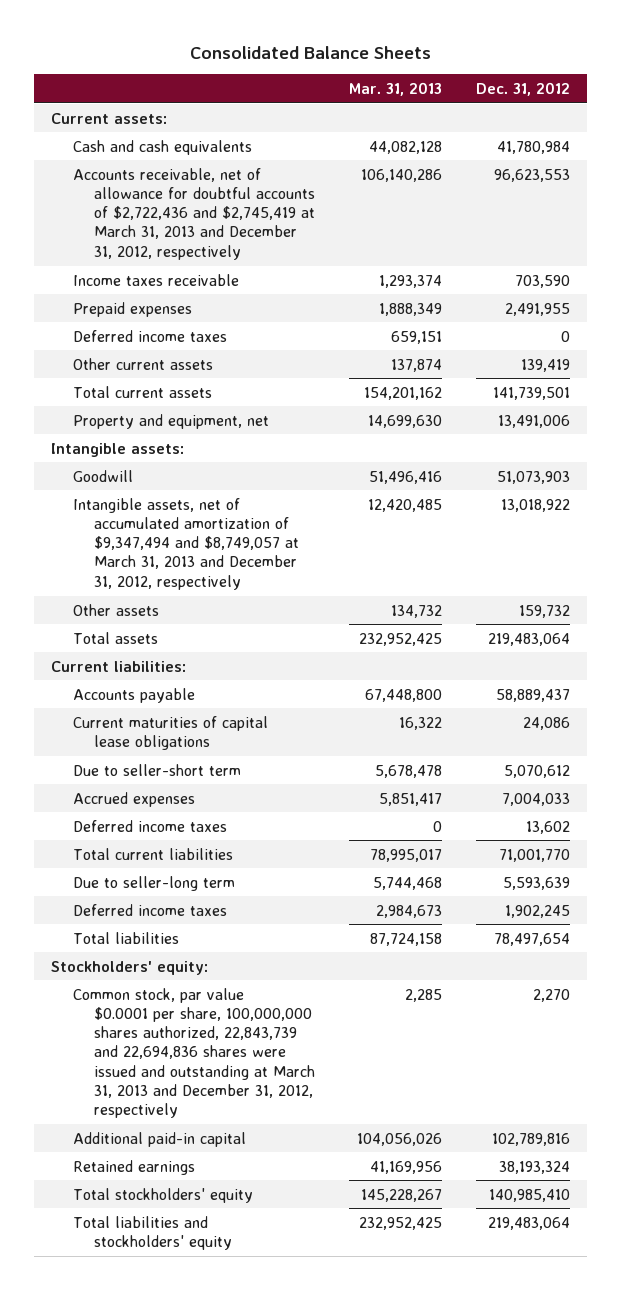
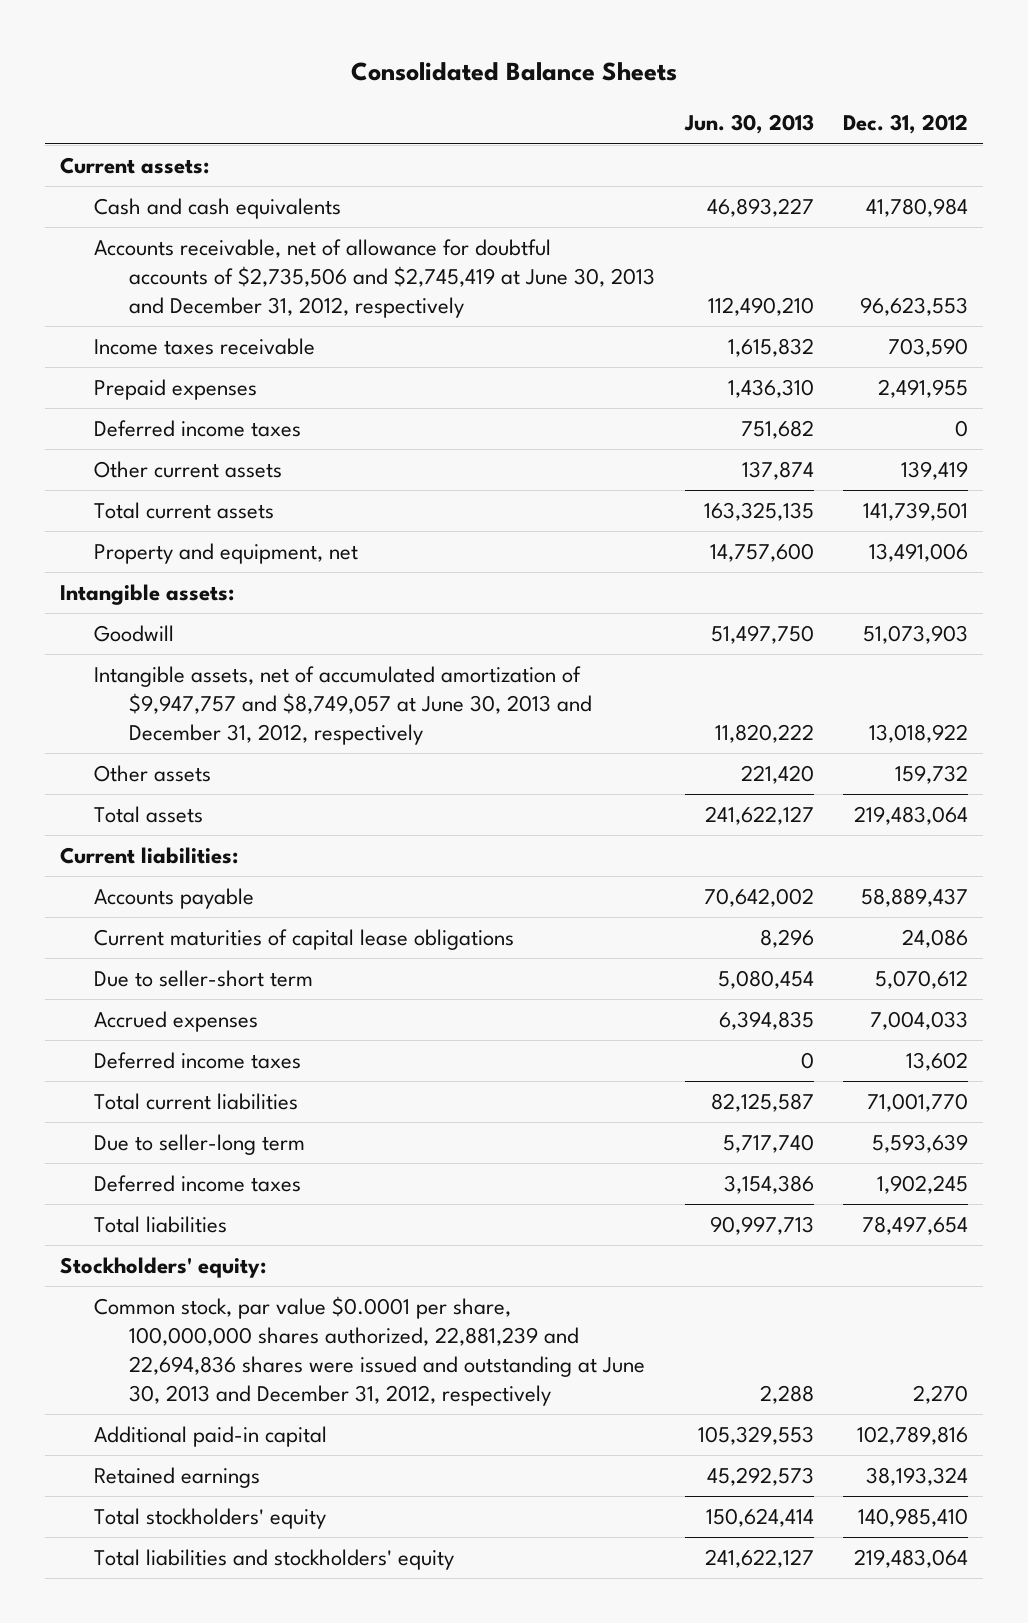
[349,82,443,97] Mar. 31, 2013 -> none
none -> [683,114,814,135] Jun. 30, 2013
[72,167,316,260] Accounts receivable, net of allowance for doubtful accounts of $2,722,436 and $2,745,419 at March 31, 2013 and December 31, 2012, respectively -> [94,239,655,318] Accounts receivable, net of allowance for doubtful accounts of $2,735,506 and $2,745,419 at June 30, 2013 and December 31, 2012, respectively
[72,497,300,590] Intangible assets, net of accumulated amortization of $9,347,494 and $8,749,057 at March 31, 2013 and December 31, 2012, respectively -> [94,666,592,745] Intangible assets, net of accumulated amortization of $9,947,757 and $8,749,057 at June 30, 2013 and December 31, 2012, respectively
[72,987,316,1119] Common stock, par value $0.0001 per share, 100,000,000 shares authorized, 22,843,739 and 22,694,836 shares were issued and outstanding at March 31, 2013 and December 31, 2012, respectively -> [94,1296,645,1406] Common stock, par value $0.0001 per share, 100,000,000 shares authorized, 22,881,239 and 22,694,836 shares were issued and outstanding at June 30, 2013 and December 31, 2012, respectively

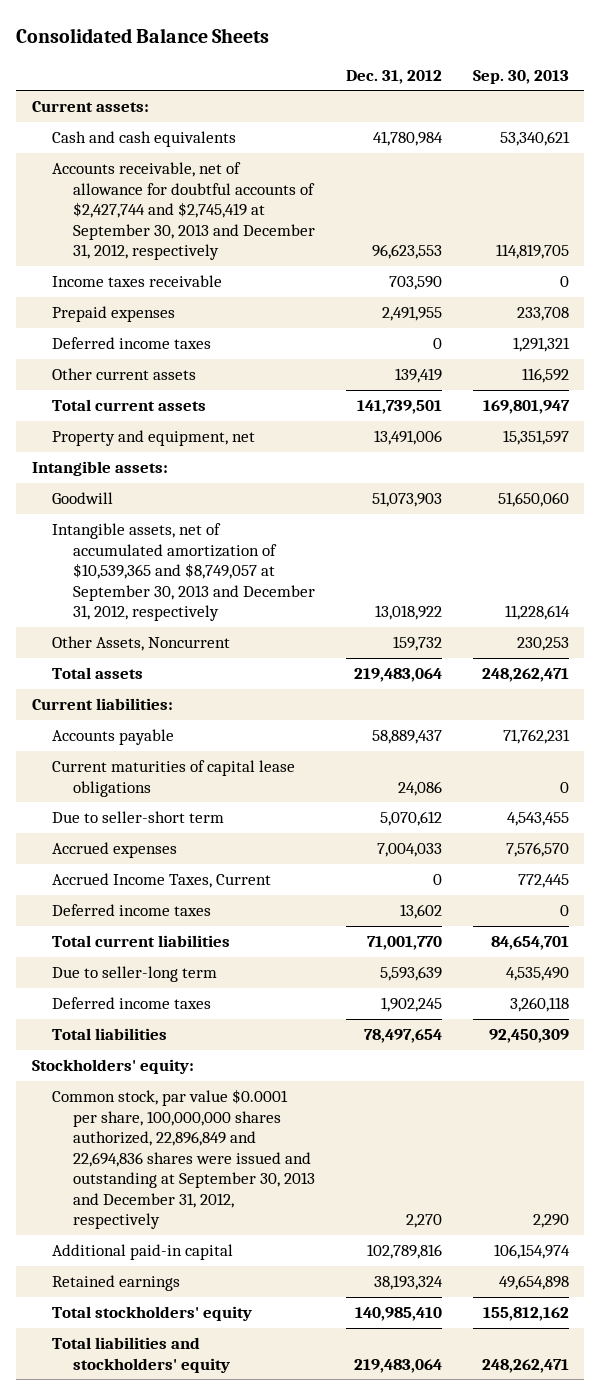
[683,114,814,135] Jun. 30, 2013 -> none
none -> [472,69,569,84] Sep. 30, 2013
[94,239,655,318] Accounts receivable, net of allowance for doubtful accounts of $2,735,506 and $2,745,419 at June 30, 2013 and December 31, 2012, respectively -> [52,162,315,261] Accounts receivable, net of allowance for doubtful accounts of $2,427,744 and $2,745,419 at September 30, 2013 and December 31, 2012, respectively
[94,666,592,745] Intangible assets, net of accumulated amortization of $9,947,757 and $8,749,057 at June 30, 2013 and December 31, 2012, respectively -> [52,523,315,622] Intangible assets, net of accumulated amortization of $10,539,365 and $8,749,057 at September 30, 2013 and December 31, 2012, respectively
[94,765,212,783] Other assets -> [52,636,231,652] Other Assets, Noncurrent
none -> [52,873,272,889] Accrued Income Taxes, Current
[94,1296,645,1406] Common stock, par value $0.0001 per share, 100,000,000 shares authorized, 22,881,239 and 22,694,836 shares were issued and outstanding at June 30, 2013 and December 31, 2012, respectively -> [52,1089,315,1230] Common stock, par value $0.0001 per share, 100,000,000 shares authorized, 22,896,849 and 22,694,836 shares were issued and outstanding at September 30, 2013 and December 31, 2012, respectively

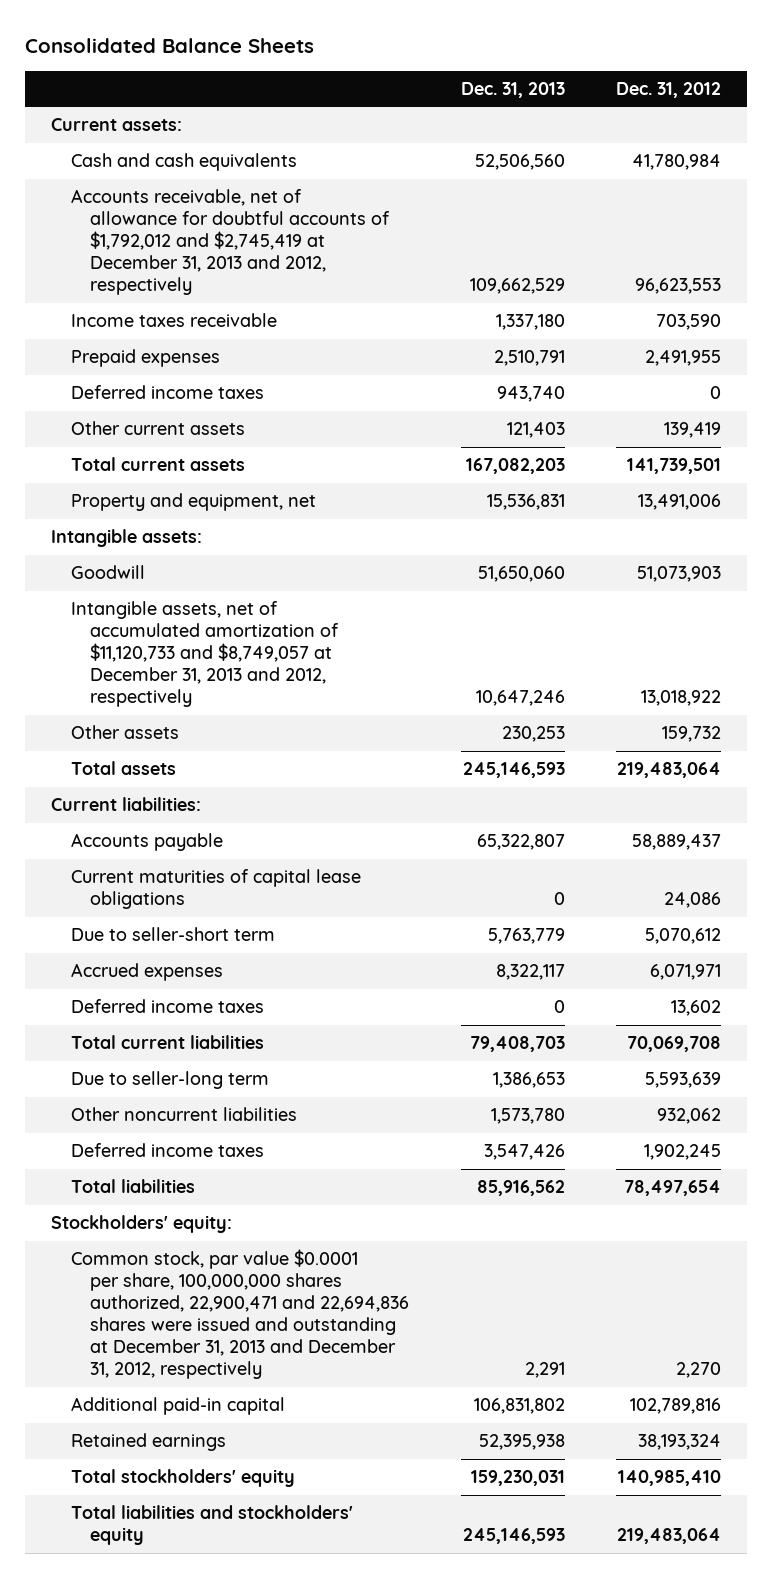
[472,69,569,84] Sep. 30, 2013 -> none
none -> [460,82,565,99] Dec. 31, 2013
[52,162,315,261] Accounts receivable, net of allowance for doubtful accounts of $2,427,744 and $2,745,419 at September 30, 2013 and December 31, 2012, respectively -> [70,189,391,296] Accounts receivable, net of allowance for doubtful accounts of $1,792,012 and $2,745,419 at December 31, 2013 and 2012, respectively
[52,523,315,622] Intangible assets, net of accumulated amortization of $10,539,365 and $8,749,057 at September 30, 2013 and December 31, 2012, respectively -> [70,601,340,708] Intangible assets, net of accumulated amortization of $11,120,733 and $8,749,057 at December 31, 2013 and 2012, respectively
[52,636,231,652] Other Assets, Noncurrent -> [70,725,179,740] Other assets
[52,873,272,889] Accrued Income Taxes, Current -> none
[376,843,442,858] 7,004,033 -> [650,964,722,981] 6,071,971
[366,936,442,951] 71,001,770 -> [627,1036,722,1053] 70,069,708
none -> [70,1107,297,1122] Other noncurrent liabilities
[52,1089,315,1230] Common stock, par value $0.0001 per share, 100,000,000 shares authorized, 22,896,849 and 22,694,836 shares were issued and outstanding at September 30, 2013 and December 31, 2012, respectively -> [70,1249,410,1380] Common stock, par value $0.0001 per share, 100,000,000 shares authorized, 22,900,471 and 22,694,836 shares were issued and outstanding at December 31, 2013 and December 31, 2012, respectively

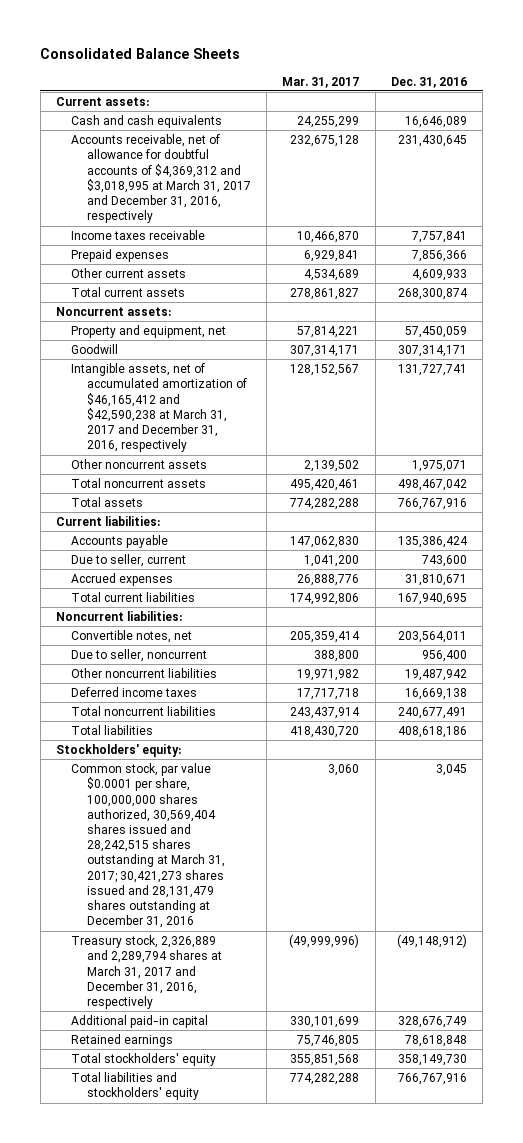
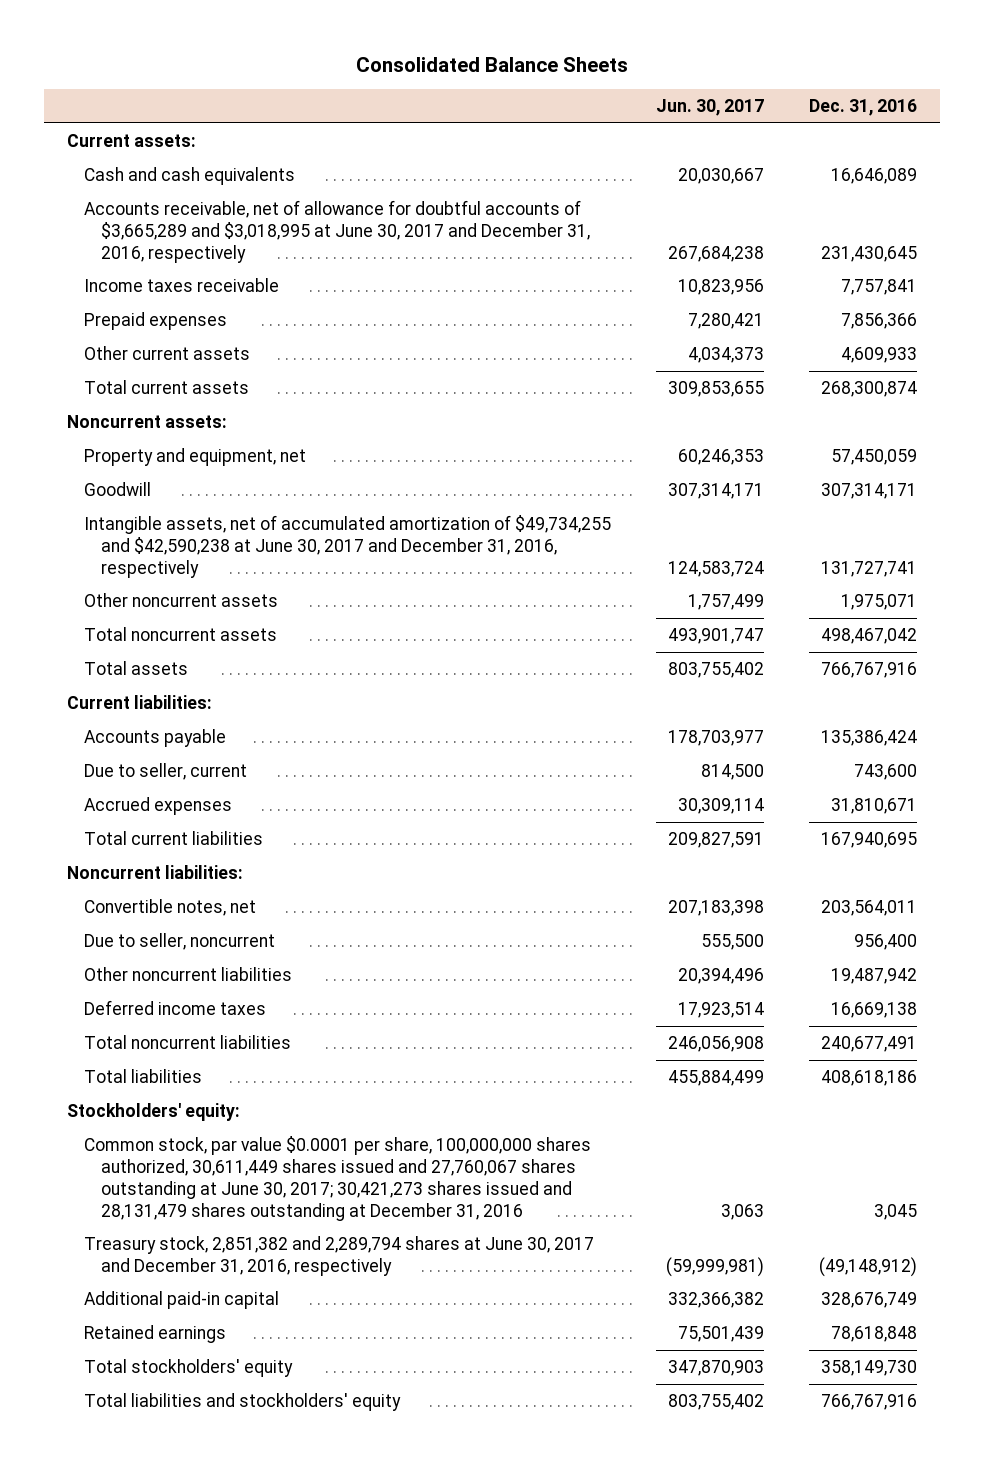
[282,76,360,88] Mar. 31, 2017 -> none
none -> [655,99,764,117] Jun. 30, 2017
[71,134,251,224] Accounts receivable, net of allowance for doubtful accounts of $4,369,312 and $3,018,995 at March 31, 2017 and December 31, 2016, respectively -> [83,200,591,263] Accounts receivable, net of allowance for doubtful accounts of $3,665,289 and $3,018,995 at June 30, 2017 and December 31, 2016, respectively
[71,363,247,453] Intangible assets, net of accumulated amortization of $46,165,412 and $42,590,238 at March 31, 2017 and December 31, 2016, respectively -> [83,515,611,578] Intangible assets, net of accumulated amortization of $49,734,255 and $42,590,238 at June 30, 2017 and December 31, 2016, respectively
[71,763,225,929] Common stock, par value $0.0001 per share, 100,000,000 shares authorized, 30,569,404 shares issued and 28,242,515 shares outstanding at March 31, 2017; 30,421,273 shares issued and 28,131,479 shares outstanding at December 31, 2016 -> [83,1136,591,1221] Common stock, par value $0.0001 per share, 100,000,000 shares authorized, 30,611,449 shares issued and 27,760,067 shares outstanding at June 30, 2017; 30,421,273 shares issued and 28,131,479 shares outstanding at December 31, 2016
[71,935,222,1009] Treasury stock, 2,326,889 and 2,289,794 shares at March 31, 2017 and December 31, 2016, respectively -> [83,1236,594,1277] Treasury stock, 2,851,382 and 2,289,794 shares at June 30, 2017 and December 31, 2016, respectively

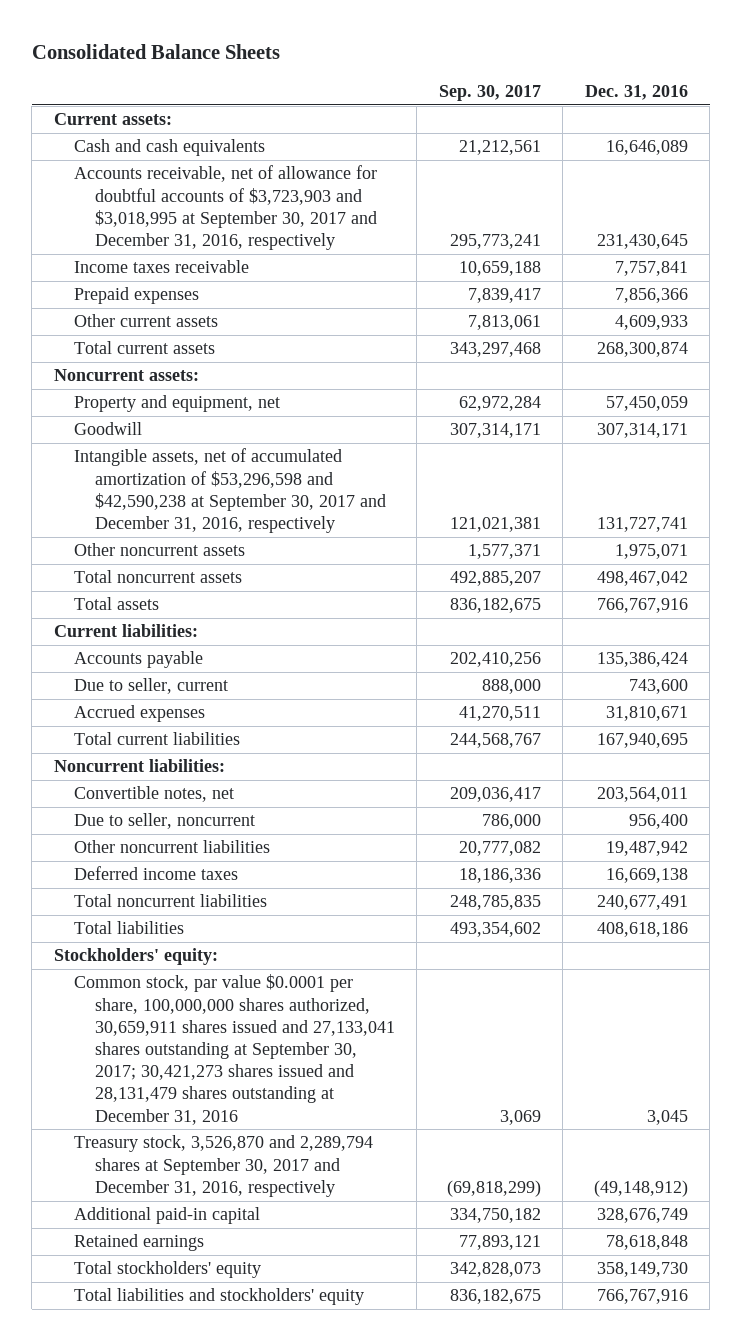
[655,99,764,117] Jun. 30, 2017 -> none
none -> [438,84,541,101] Sep. 30, 2017
[83,200,591,263] Accounts receivable, net of allowance for doubtful accounts of $3,665,289 and $3,018,995 at June 30, 2017 and December 31, 2016, respectively -> [74,165,378,251] Accounts receivable, net of allowance for doubtful accounts of $3,723,903 and $3,018,995 at September 30, 2017 and December 31, 2016, respectively
[83,515,611,578] Intangible assets, net of accumulated amortization of $49,734,255 and $42,590,238 at June 30, 2017 and December 31, 2016, respectively -> [74,448,386,534] Intangible assets, net of accumulated amortization of $53,296,598 and $42,590,238 at September 30, 2017 and December 31, 2016, respectively
[83,1136,591,1221] Common stock, par value $0.0001 per share, 100,000,000 shares authorized, 30,611,449 shares issued and 27,760,067 shares outstanding at June 30, 2017; 30,421,273 shares issued and 28,131,479 shares outstanding at December 31, 2016 -> [74,974,395,1125] Common stock, par value $0.0001 per share, 100,000,000 shares authorized, 30,659,911 shares issued and 27,133,041 shares outstanding at September 30, 2017; 30,421,273 shares issued and 28,131,479 shares outstanding at December 31, 2016
[83,1236,594,1277] Treasury stock, 2,851,382 and 2,289,794 shares at June 30, 2017 and December 31, 2016, respectively -> [74,1135,374,1197] Treasury stock, 3,526,870 and 2,289,794 shares at September 30, 2017 and December 31, 2016, respectively

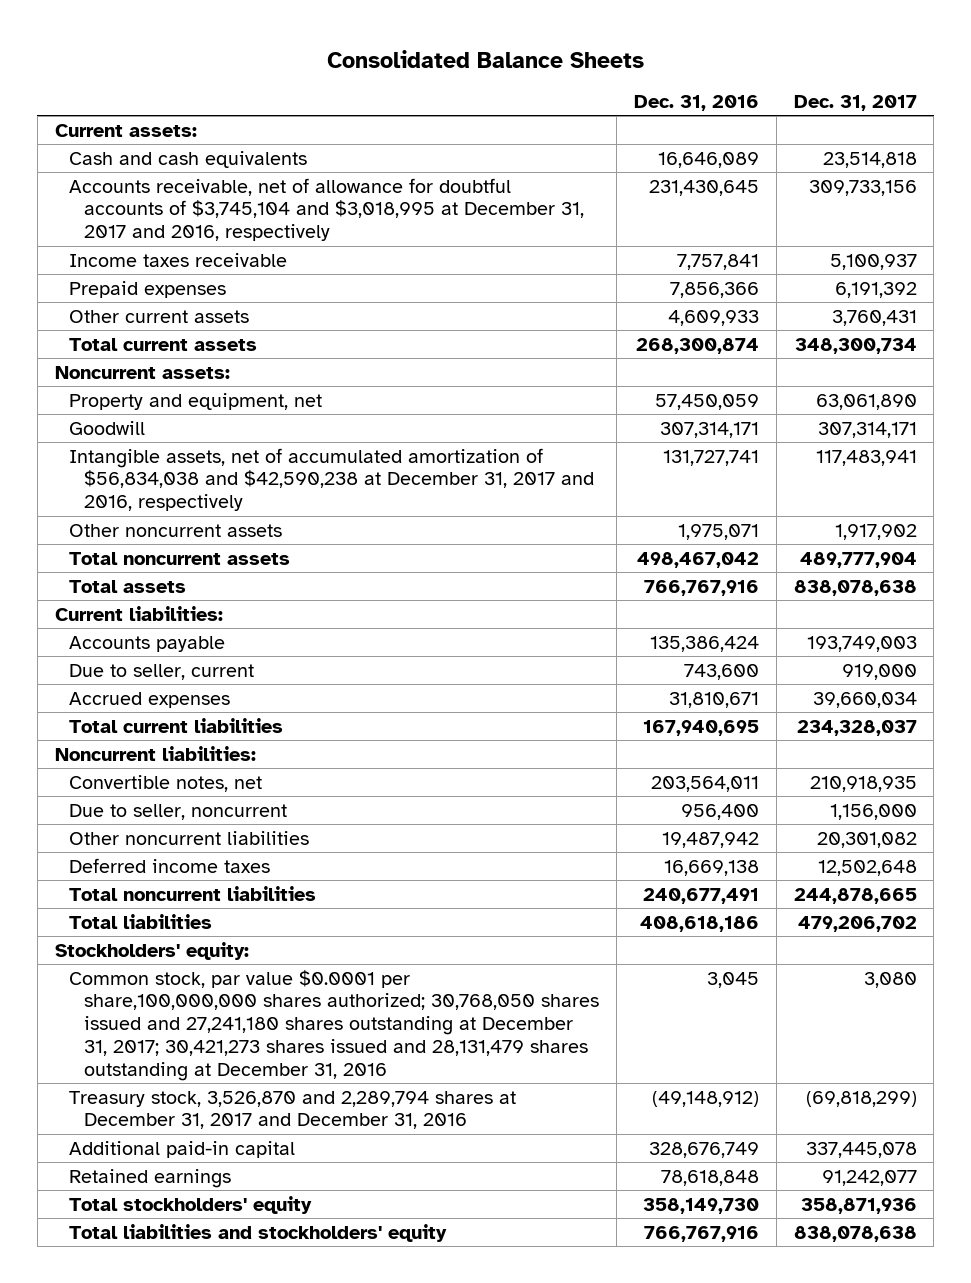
[438,84,541,101] Sep. 30, 2017 -> none
none -> [793,95,917,112] Dec. 31, 2017
[74,165,378,251] Accounts receivable, net of allowance for doubtful accounts of $3,723,903 and $3,018,995 at September 30, 2017 and December 31, 2016, respectively -> [69,177,585,242] Accounts receivable, net of allowance for doubtful accounts of $3,745,104 and $3,018,995 at December 31, 2017 and 2016, respectively
[74,448,386,534] Intangible assets, net of accumulated amortization of $53,296,598 and $42,590,238 at September 30, 2017 and December 31, 2016, respectively -> [69,447,595,512] Intangible assets, net of accumulated amortization of $56,834,038 and $42,590,238 at December 31, 2017 and 2016, respectively
[74,974,395,1125] Common stock, par value $0.0001 per share, 100,000,000 shares authorized, 30,659,911 shares issued and 27,133,041 shares outstanding at September 30, 2017; 30,421,273 shares issued and 28,131,479 shares outstanding at December 31, 2016 -> [69,969,600,1081] Common stock, par value $0.0001 per share,100,000,000 shares authorized; 30,768,050 shares issued and 27,241,180 shares outstanding at December 31, 2017; 30,421,273 shares issued and 28,131,479 shares outstanding at December 31, 2016
[74,1135,374,1197] Treasury stock, 3,526,870 and 2,289,794 shares at September 30, 2017 and December 31, 2016, respectively -> [69,1090,517,1130] Treasury stock, 3,526,870 and 2,289,794 shares at December 31, 2017 and December 31, 2016

